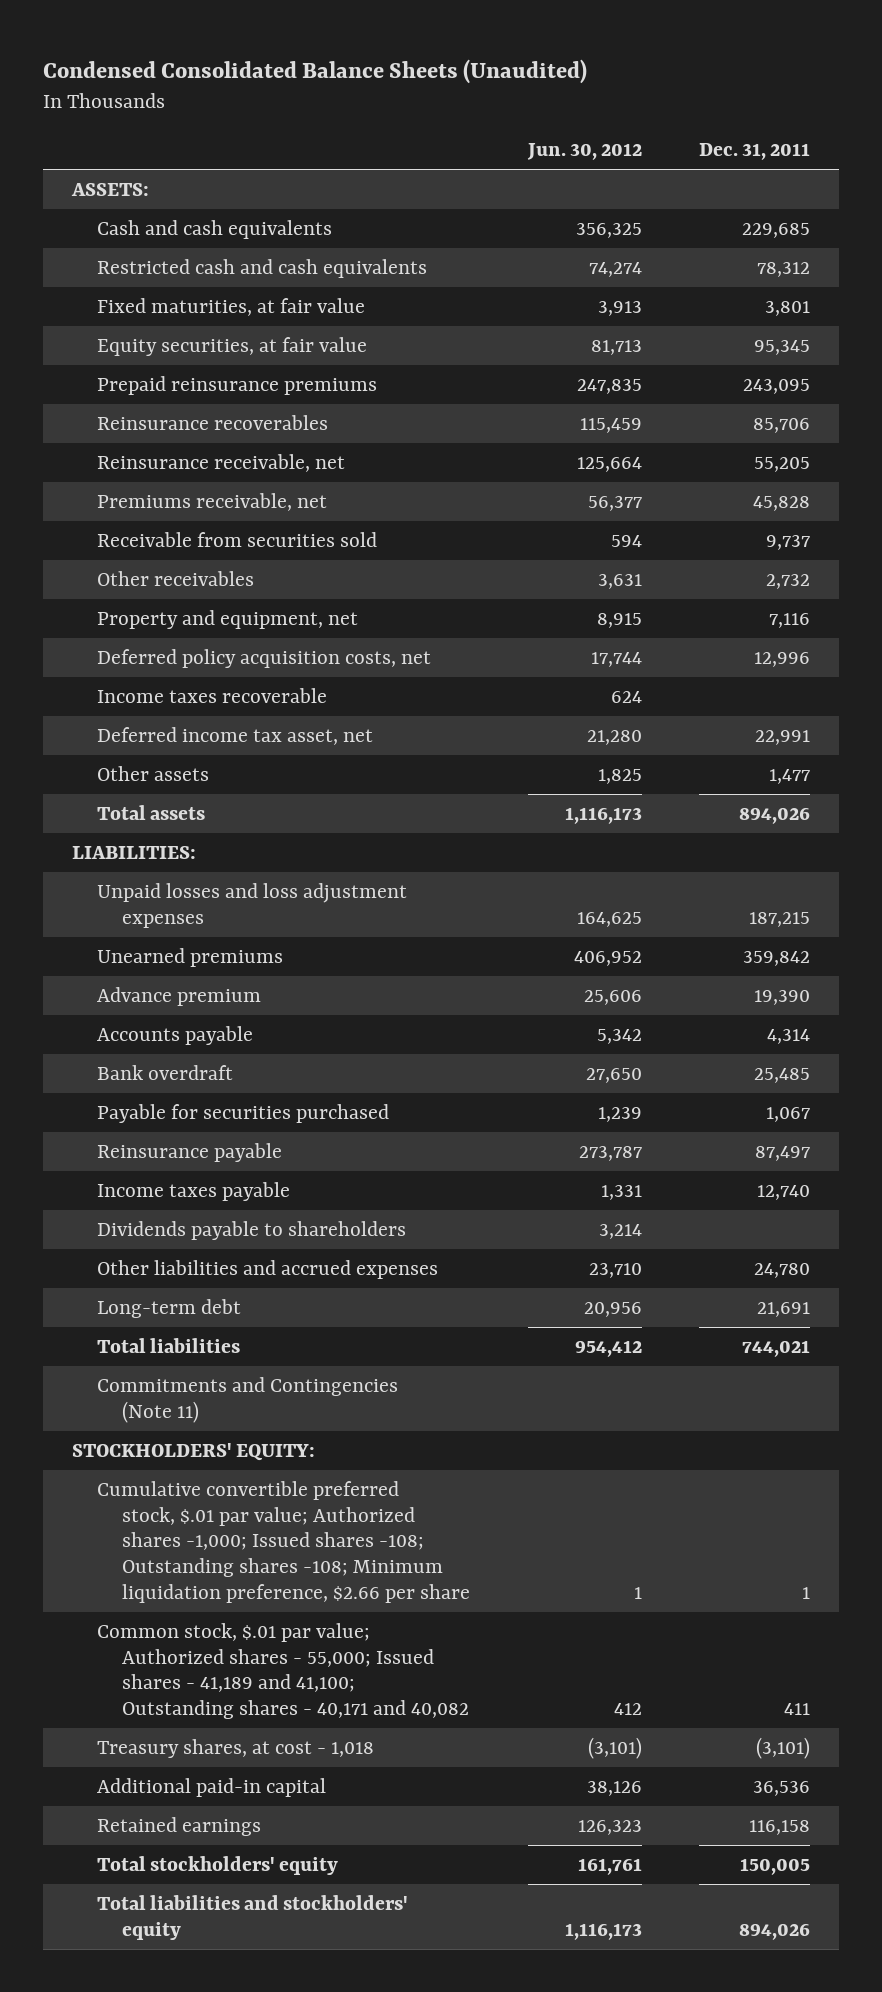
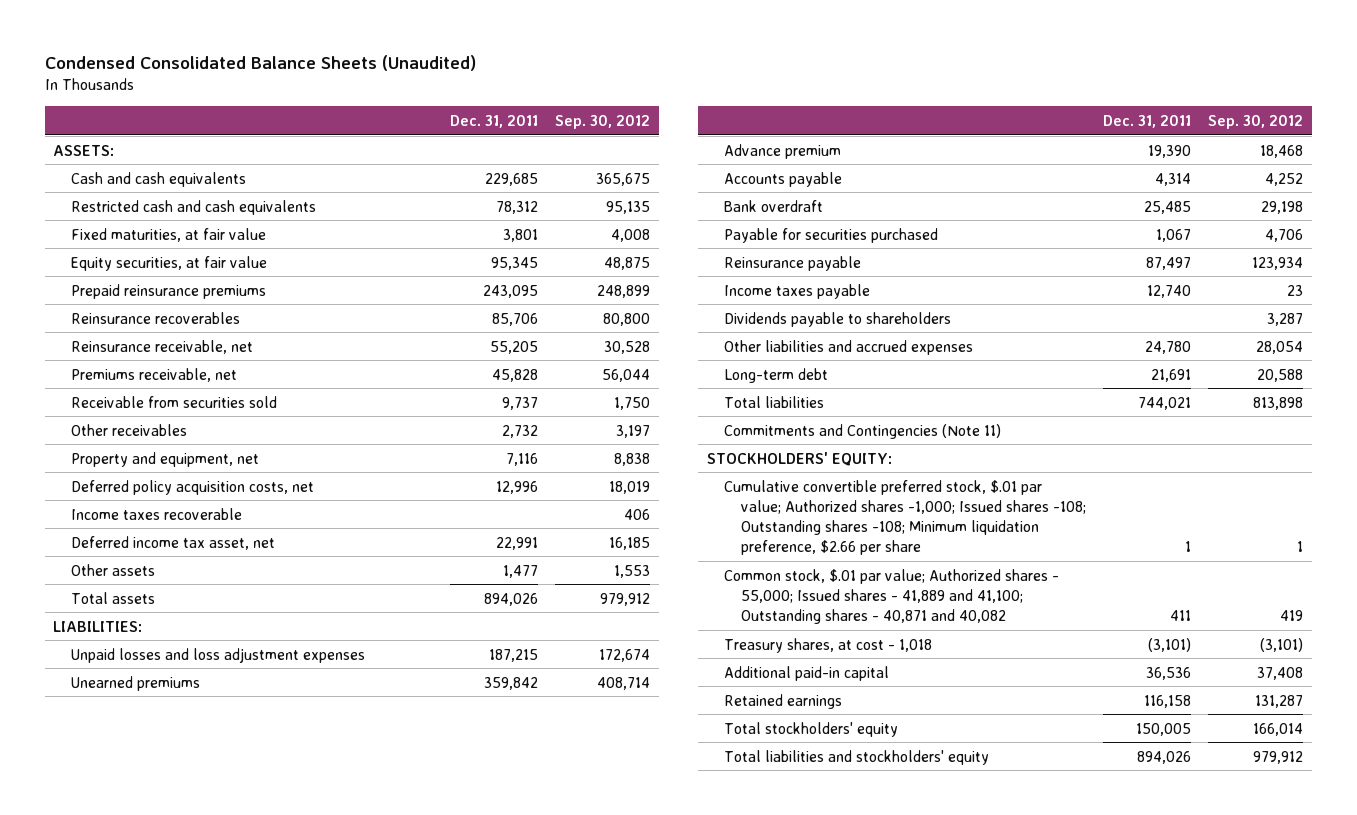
[526,143,642,161] Jun. 30, 2012 -> none
none -> [555,114,651,129] Sep. 30, 2012
[96,1622,470,1720] Common stock, $.01 par value; Authorized shares - 55,000; Issued shares - 41,189 and 41,100; Outstanding shares - 40,171 and 40,082 -> [723,568,1059,625] Common stock, $.01 par value; Authorized shares - 55,000; Issued shares - 41,889 and 41,100; Outstanding shares - 40,871 and 40,082

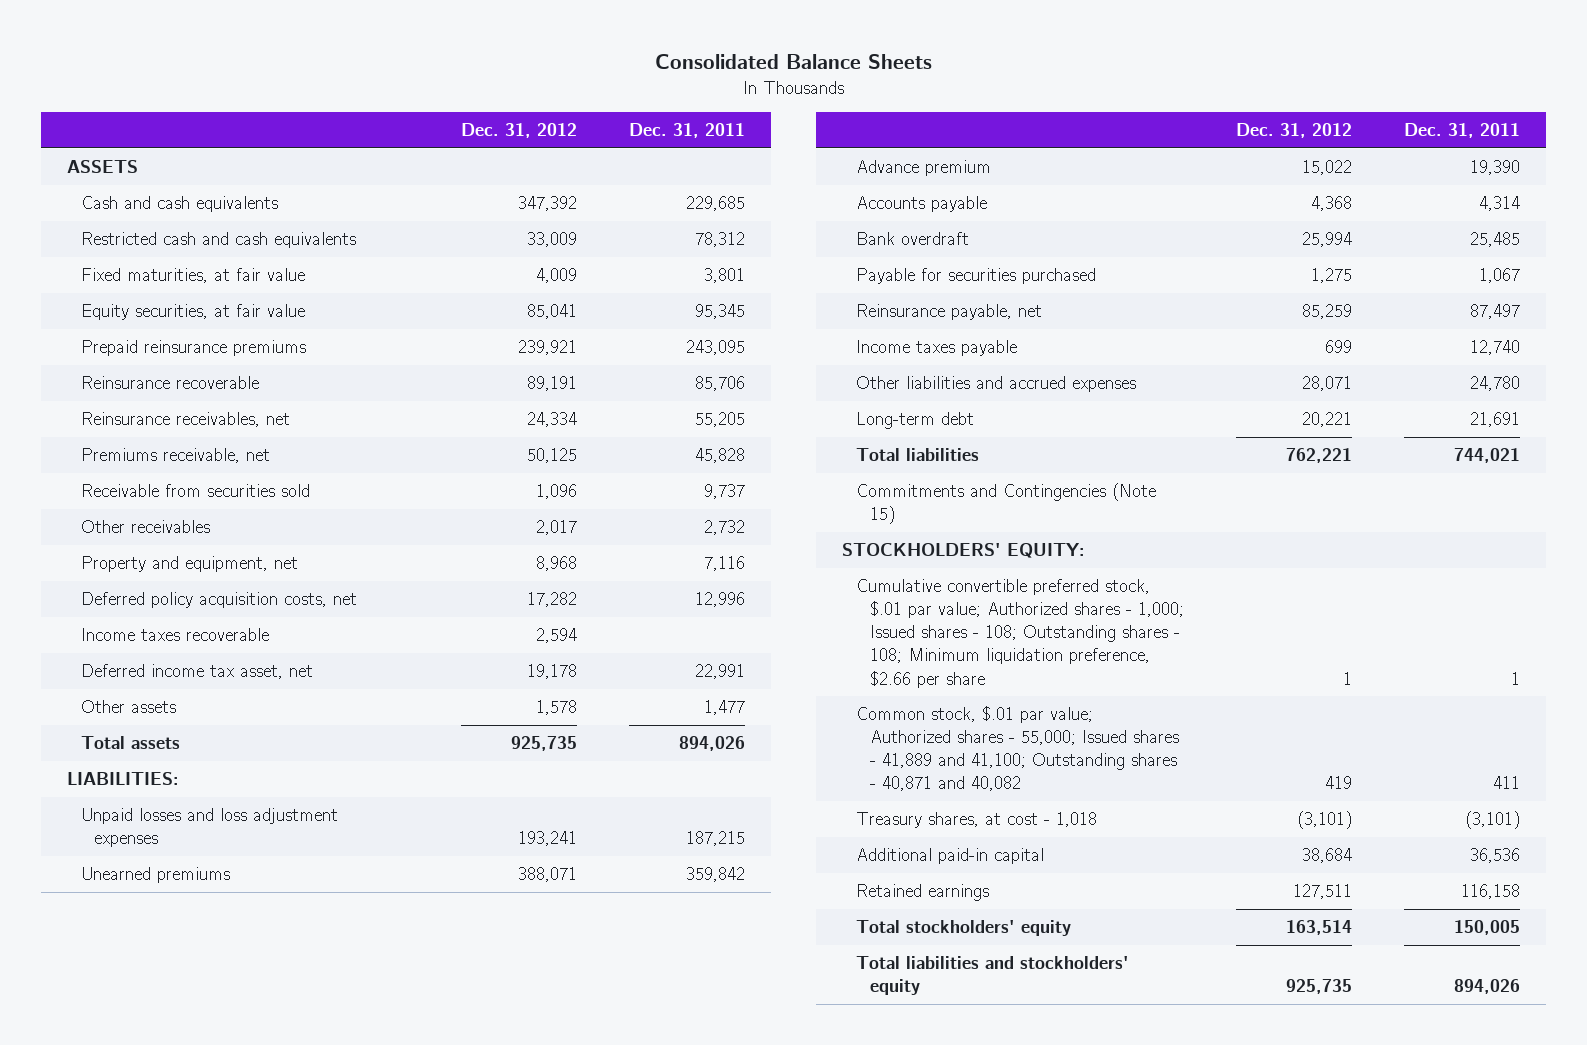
[44,55,476,72] Condensed Consolidated Balance Sheets (Unaudited) -> [654,54,932,70] Consolidated Balance Sheets
[555,114,651,129] Sep. 30, 2012 -> none
none -> [460,123,577,139] Dec. 31, 2012
[53,144,115,156] ASSETS: -> [66,160,138,174] ASSETS
[70,311,240,324] Reinsurance recoverables -> [80,376,259,390] Reinsurance recoverable
[70,339,253,354] Reinsurance receivable, net -> [80,412,290,428] Reinsurance receivables, net
[723,255,861,271] Reinsurance payable -> [856,304,1043,321] Reinsurance payable, net
[723,311,951,327] Dividends payable to shareholders -> none
[723,423,1001,439] Commitments and Contingencies (Note 11) -> [856,483,1157,525] Commitments and Contingencies (Note 15)
[723,479,1087,556] Cumulative convertible preferred stock, $.01 par value; Authorized shares -1,000; Issued shares -108; Outstanding shares -108; Minimum liquidation preference, $2.66 per share -> [856,579,1184,688] Cumulative convertible preferred stock, $.01 par value; Authorized shares - 1,000; Issued shares - 108; Outstanding shares - 108; Minimum liquidation preference, $2.66 per share

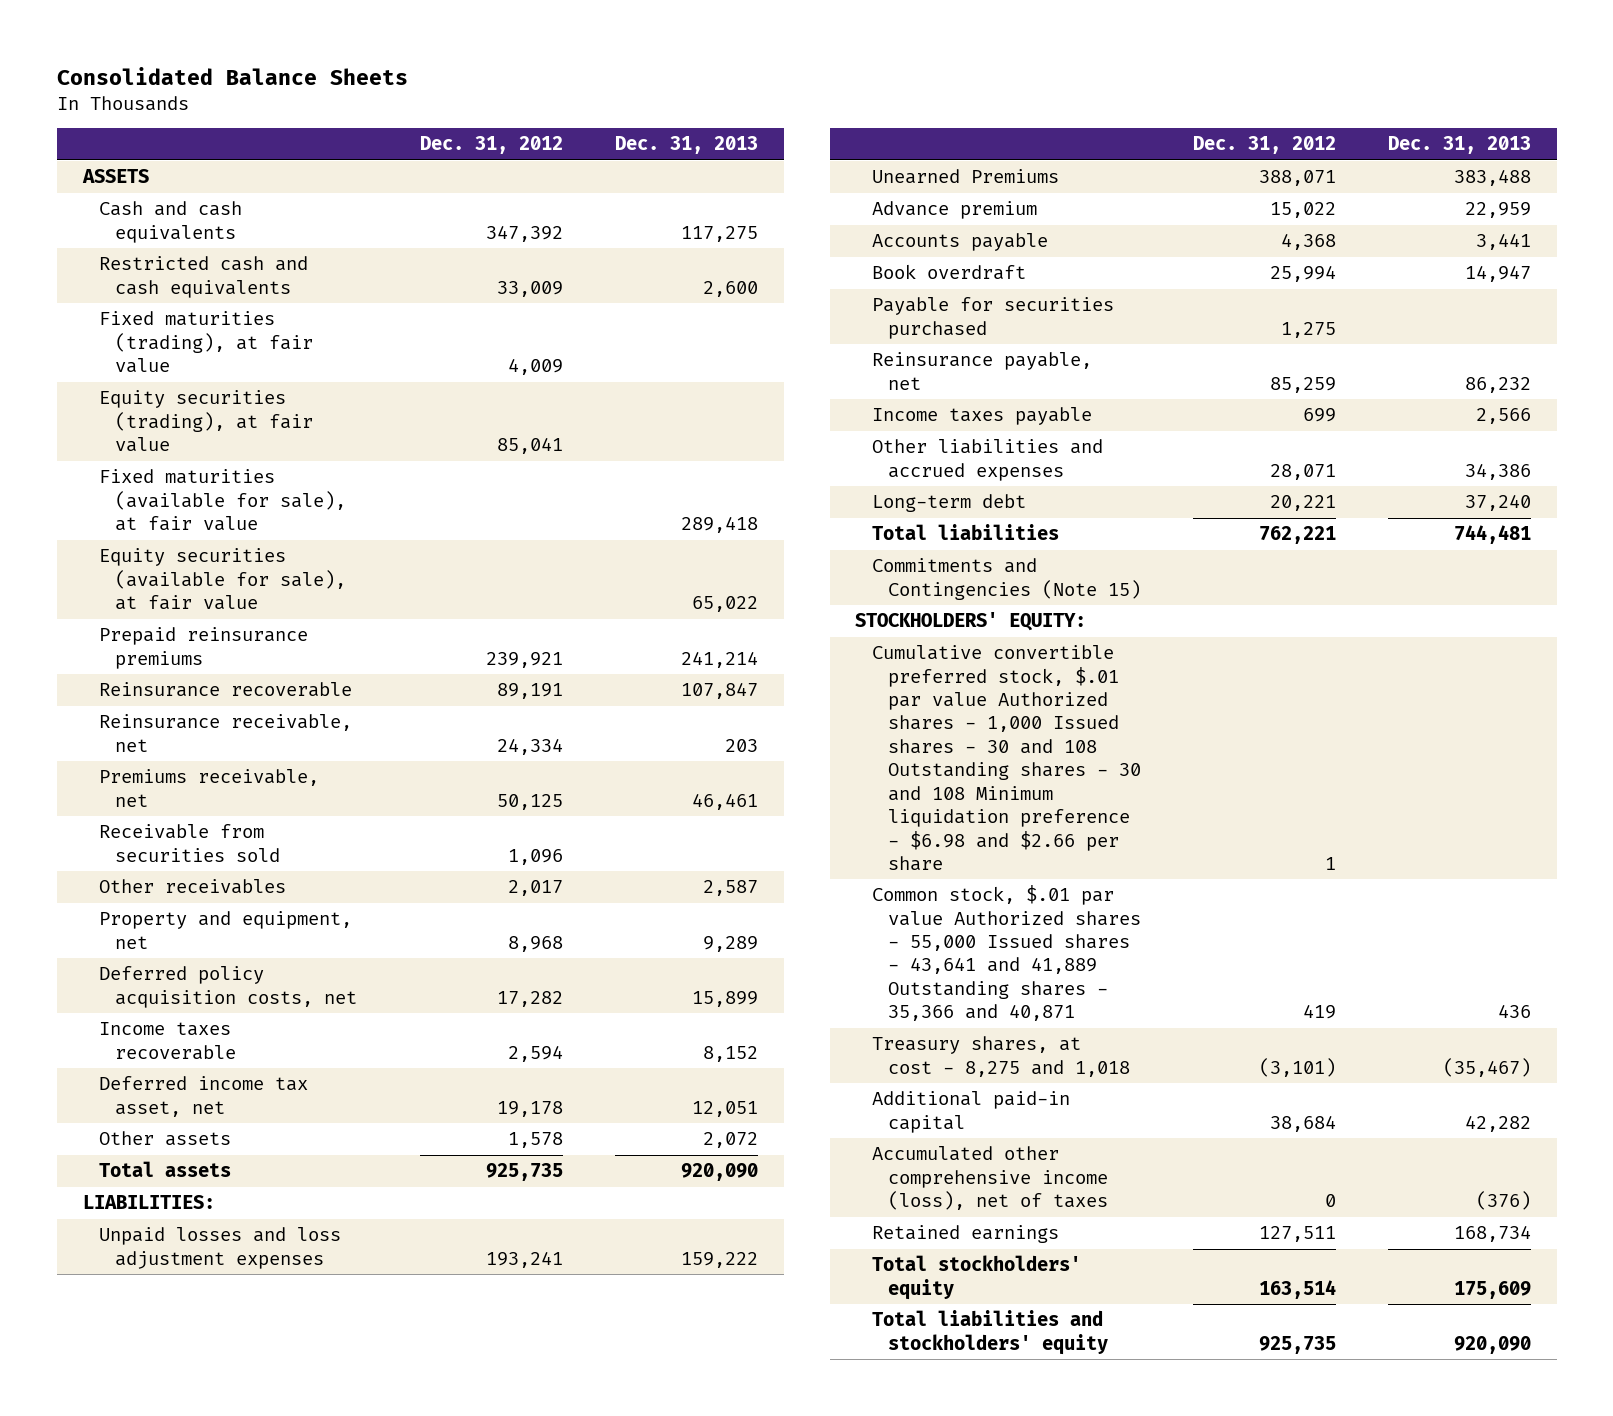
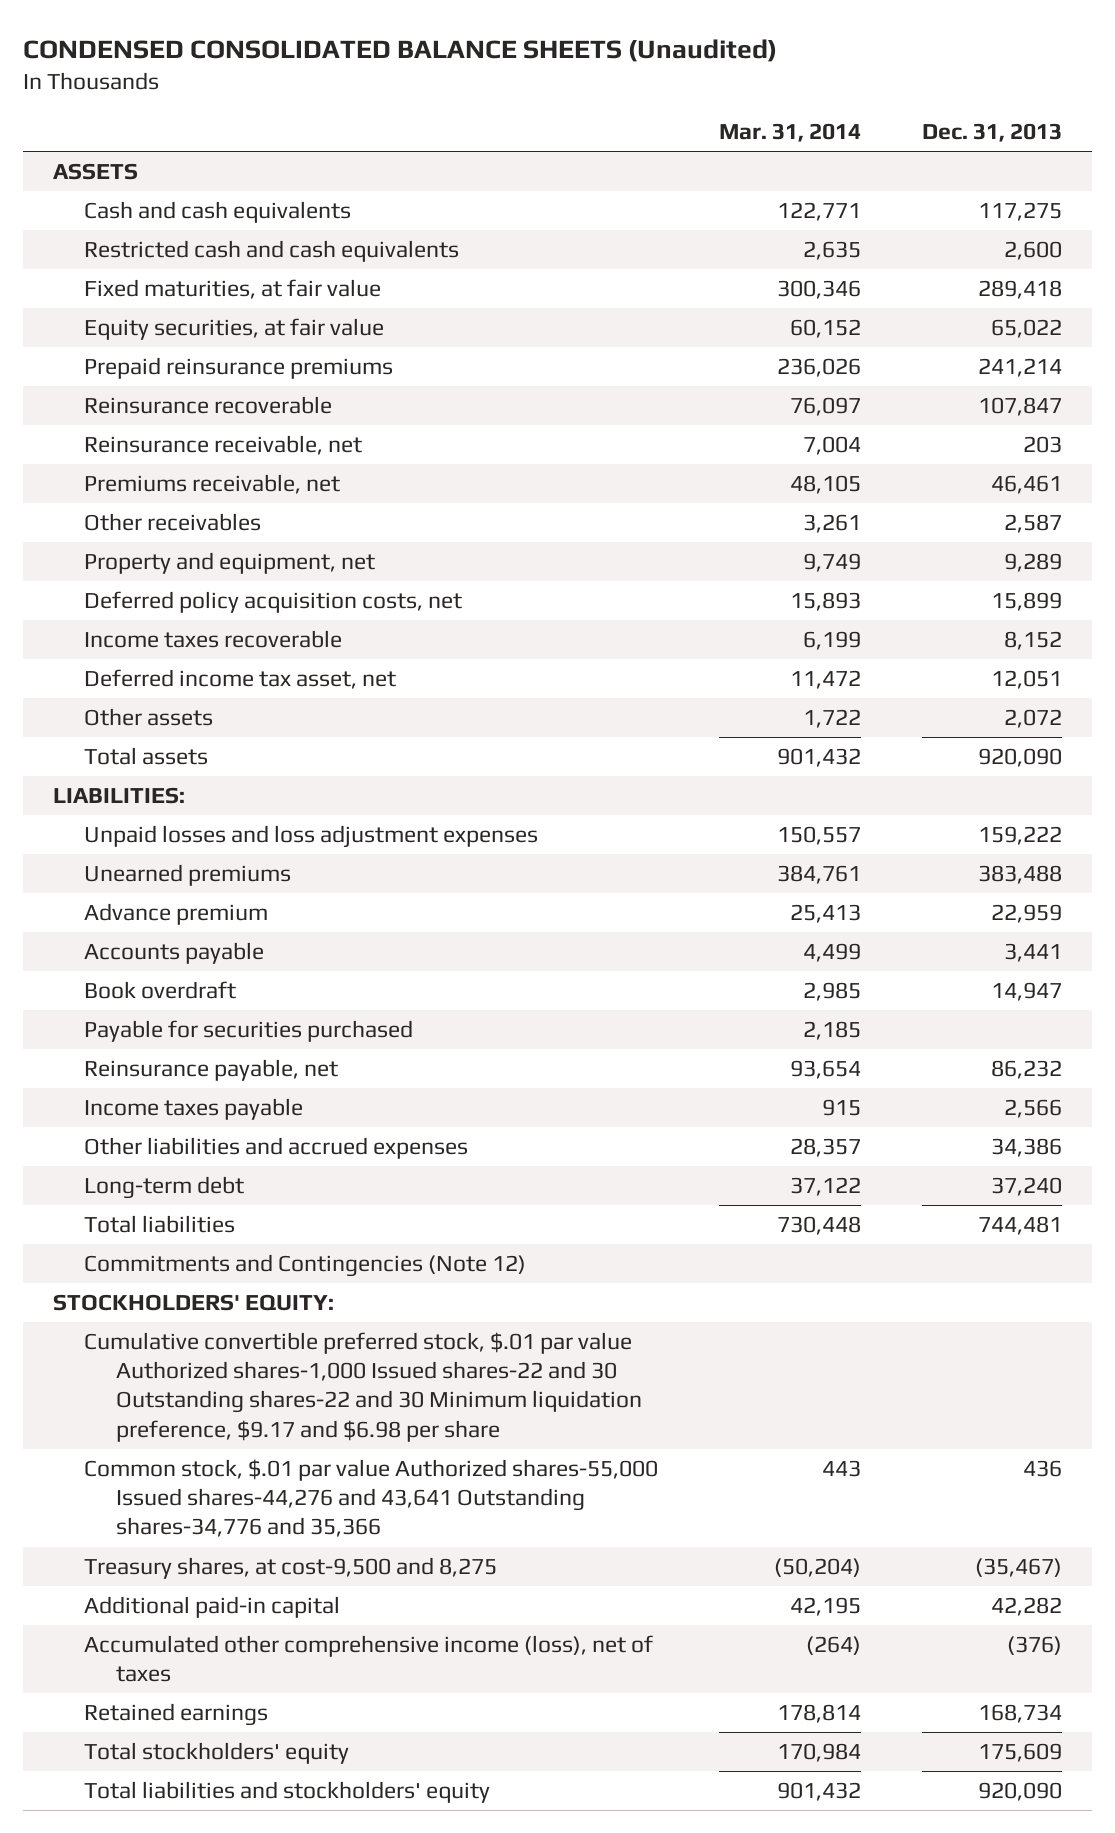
[56,67,408,86] Consolidated Balance Sheets -> [22,39,777,63] CONDENSED CONSOLIDATED BALANCE SHEETS (Unaudited)
[419,136,563,155] Dec. 31, 2012 -> none
none -> [718,123,861,143] Mar. 31, 2014
[98,311,313,374] Fixed maturities (trading), at fair value -> none
[98,390,313,453] Equity securities (trading), at fair value -> none
[98,469,346,532] Fixed maturities (available for sale), at fair value -> [84,278,382,299] Fixed maturities, at fair value
[98,548,346,611] Equity securities (available for sale), at fair value -> [84,317,385,340] Equity securities, at fair value
[98,824,280,862] Receivable from securities sold -> none
[871,169,1059,185] Unearned Premiums -> [84,863,292,886] Unearned premiums
[871,558,1141,600] Commitments and Contingencies (Note 15) -> [84,1253,527,1277] Commitments and Contingencies (Note 12)
[871,645,1141,871] Cumulative convertible preferred stock, $.01 par value Authorized shares - 1,000 Issued shares - 30 and 108 Outstanding shares - 30 and 108 Minimum liquidation preference - $6.98 and $2.66 per share -> [84,1331,642,1442] Cumulative convertible preferred stock, $.01 par value Authorized shares-1,000 Issued shares-22 and 30 Outstanding shares-22 and 30 Minimum liquidation preference, $9.17 and $6.98 per share
[871,885,1141,1022] Common stock, $.01 par value Authorized shares - 55,000 Issued shares - 43,641 and 41,889 Outstanding shares - 35,366 and 40,871 -> [84,1458,659,1538] Common stock, $.01 par value Authorized shares-55,000 Issued shares-44,276 and 43,641 Outstanding shares-34,776 and 35,366
[871,1036,1130,1077] Treasury shares, at cost - 8,275 and 1,018 -> [84,1556,498,1579] Treasury shares, at cost-9,500 and 8,275

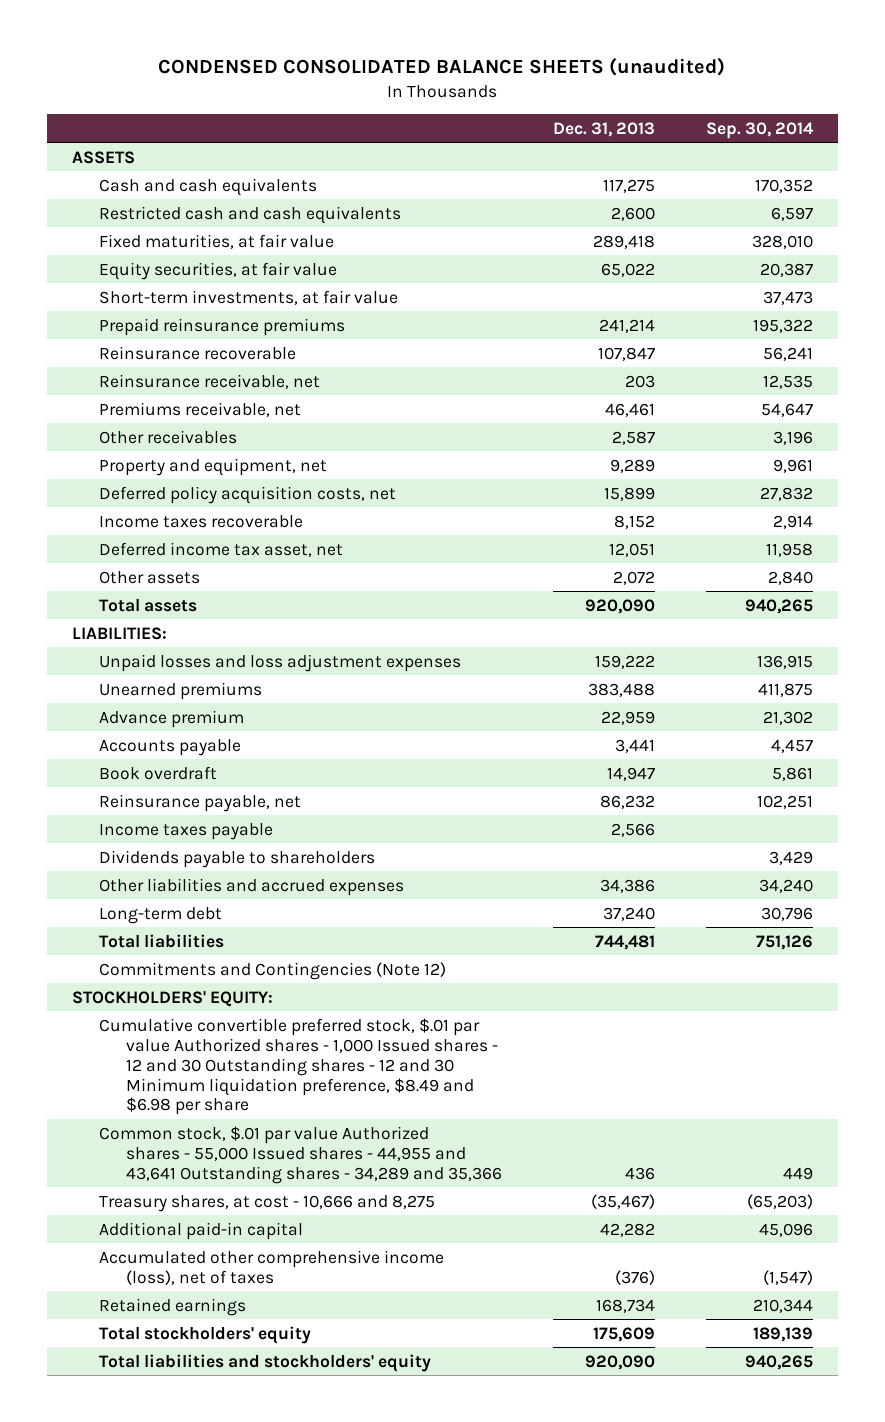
[22,39,777,63] CONDENSED CONSOLIDATED BALANCE SHEETS (Unaudited) -> [158,57,726,77] CONDENSED CONSOLIDATED BALANCE SHEETS (unaudited)
[718,123,861,143] Mar. 31, 2014 -> none
none -> [705,121,814,139] Sep. 30, 2014
none -> [99,289,399,305] Short-term investments, at fair value
[84,1019,414,1042] Payable for securities purchased -> none
none -> [99,849,376,868] Dividends payable to shareholders
[84,1331,642,1442] Cumulative convertible preferred stock, $.01 par value Authorized shares-1,000 Issued shares-22 and 30 Outstanding shares-22 and 30 Minimum liquidation preference, $9.17 and $6.98 per share -> [99,1017,499,1116] Cumulative convertible preferred stock, $.01 par value Authorized shares - 1,000 Issued shares - 12 and 30 Outstanding shares - 12 and 30 Minimum liquidation preference, $8.49 and $6.98 per share
[84,1458,659,1538] Common stock, $.01 par value Authorized shares-55,000 Issued shares-44,276 and 43,641 Outstanding shares-34,776 and 35,366 -> [99,1125,503,1184] Common stock, $.01 par value Authorized shares - 55,000 Issued shares - 44,955 and 43,641 Outstanding shares - 34,289 and 35,366
[84,1556,498,1579] Treasury shares, at cost-9,500 and 8,275 -> [99,1194,436,1212] Treasury shares, at cost - 10,666 and 8,275

